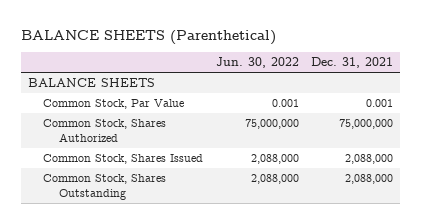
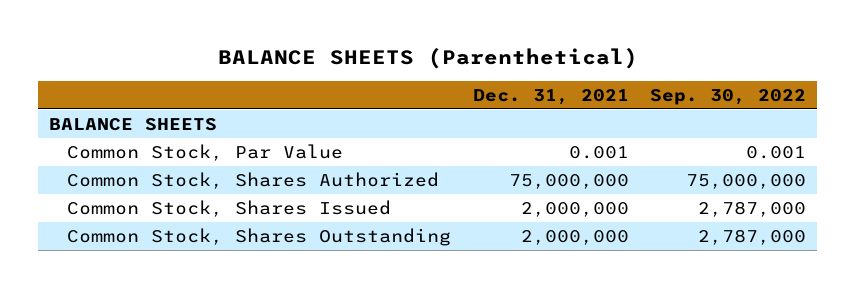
[215,56,299,68] Jun. 30, 2022 -> none
none -> [650,88,807,105] Sep. 30, 2022
[345,154,394,165] 2,088,000 -> [520,201,629,217] 2,000,000
[345,174,394,185] 2,088,000 -> [520,229,629,245] 2,000,000

